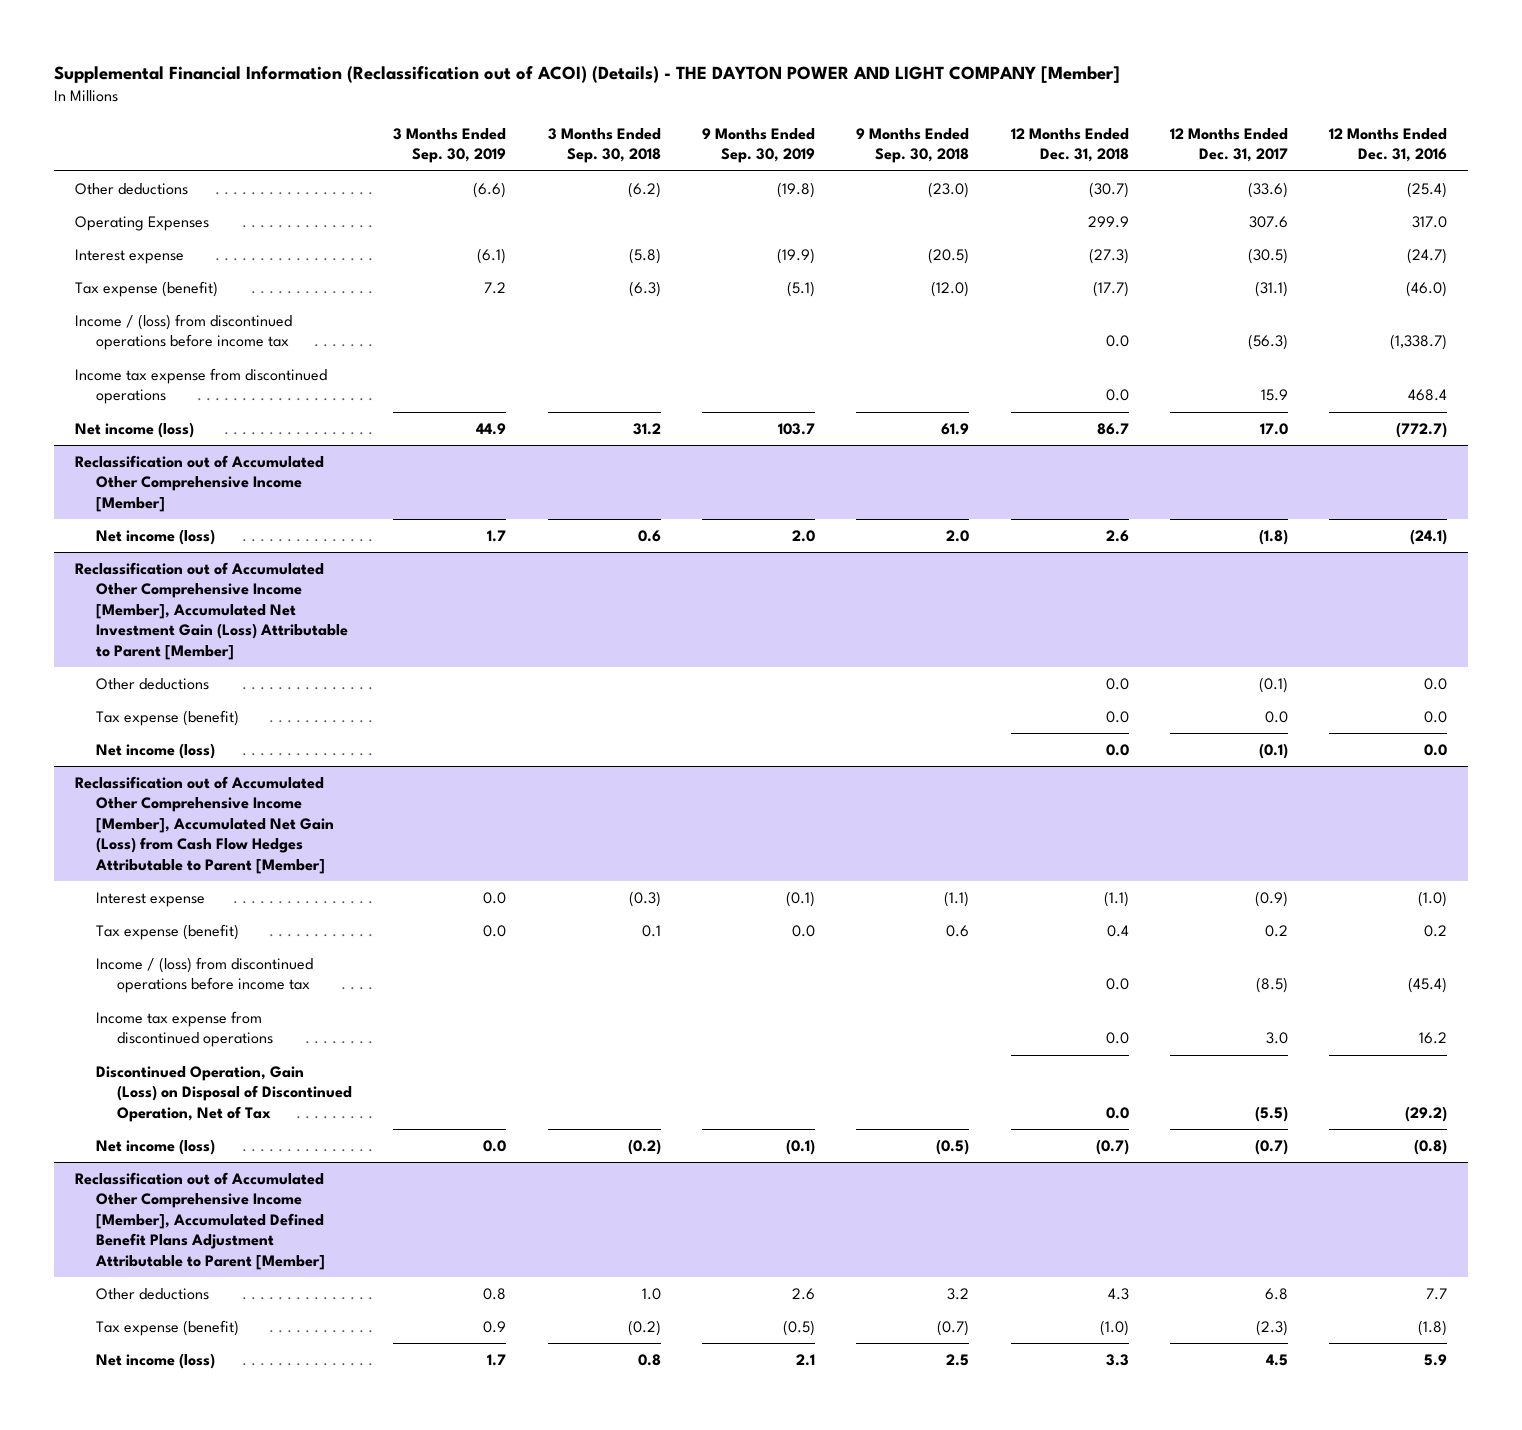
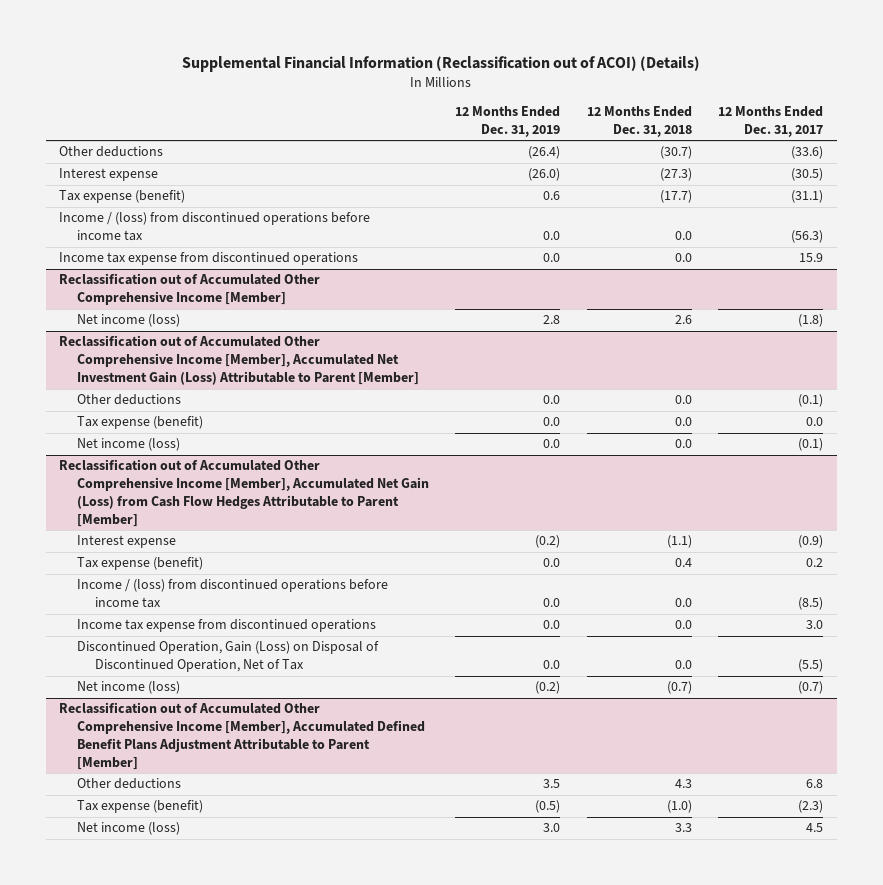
[53,66,1120,84] Supplemental Financial Information (Reclassification out of ACOI) (Details) - THE DAYTON POWER AND LIGHT COMPANY [Member] -> [182,55,701,72] Supplemental Financial Information (Reclassification out of ACOI) (Details)
[393,128,507,164] 3 Months Ended Sep. 30, 2019 -> none
[547,128,661,164] 3 Months Ended Sep. 30, 2018 -> none
[701,128,815,164] 9 Months Ended Sep. 30, 2019 -> none
[856,128,970,164] 9 Months Ended Sep. 30, 2018 -> none
[1329,128,1448,163] 12 Months Ended Dec. 31, 2016 -> none
none -> [455,106,561,137] 12 Months Ended Dec. 31, 2019
[74,215,209,231] Operating Expenses -> none
[74,421,194,438] Net income (loss) -> none

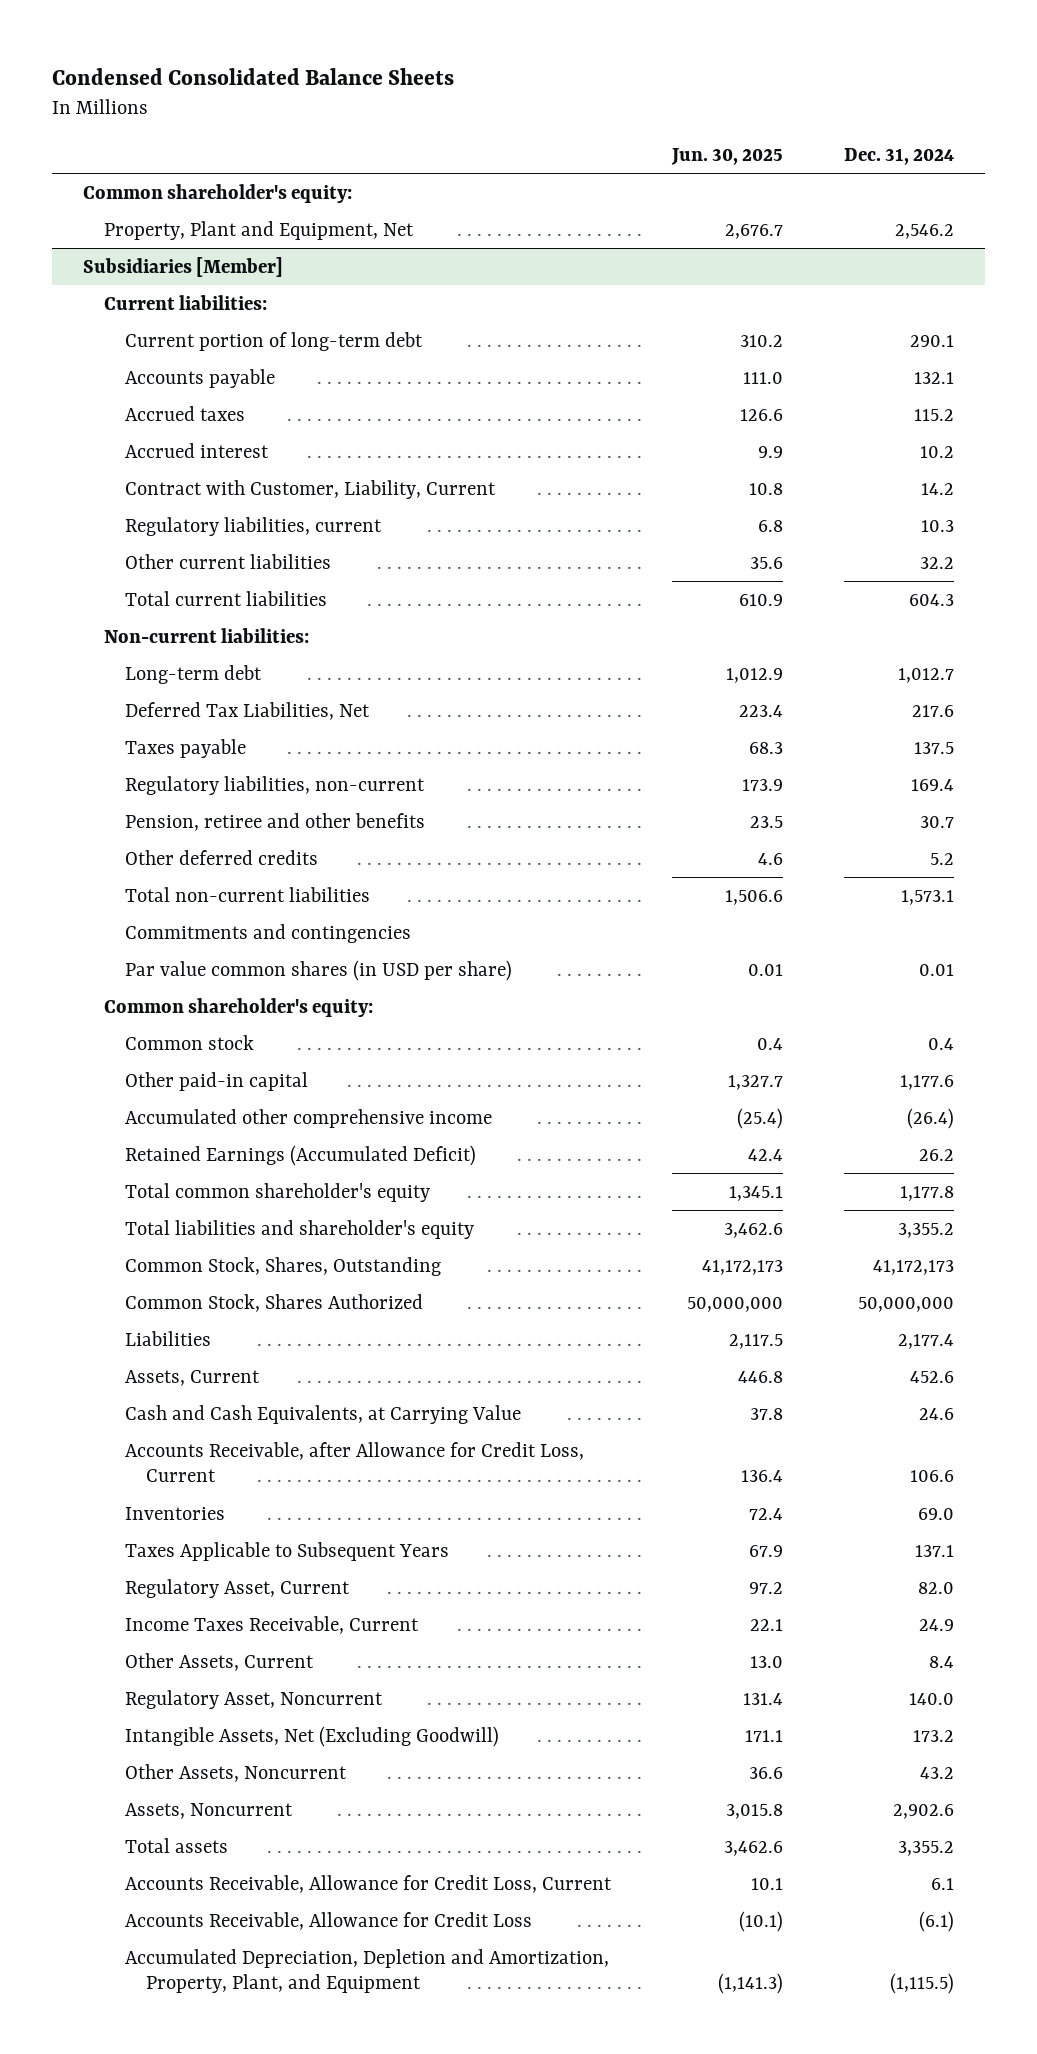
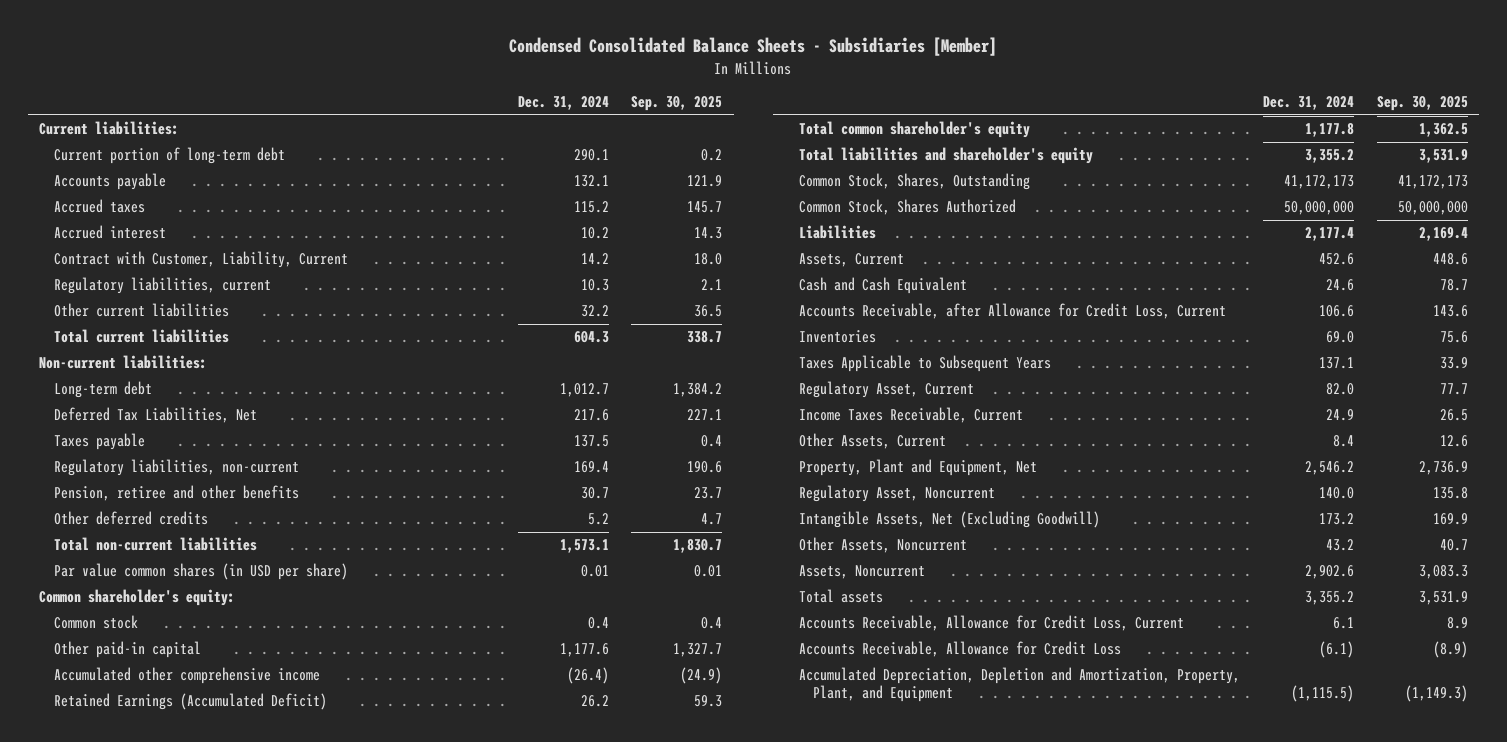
[52,68,455,86] Condensed Consolidated Balance Sheets -> [509,37,998,57] Condensed Consolidated Balance Sheets - Subsidiaries [Member]
[671,147,784,165] Jun. 30, 2025 -> none
none -> [631,96,723,112] Sep. 30, 2025
[82,183,352,203] Common shareholder's equity: -> none
[82,256,283,277] Subsidiaries [Member] -> none
[125,923,412,943] Commitments and contingencies -> none
[125,1404,522,1424] Cash and Cash Equivalents, at Carrying Value -> [798,277,967,295] Cash and Cash Equivalent
[103,220,414,240] Property, Plant and Equipment, Net -> [798,459,1037,477] Property, Plant and Equipment, Net

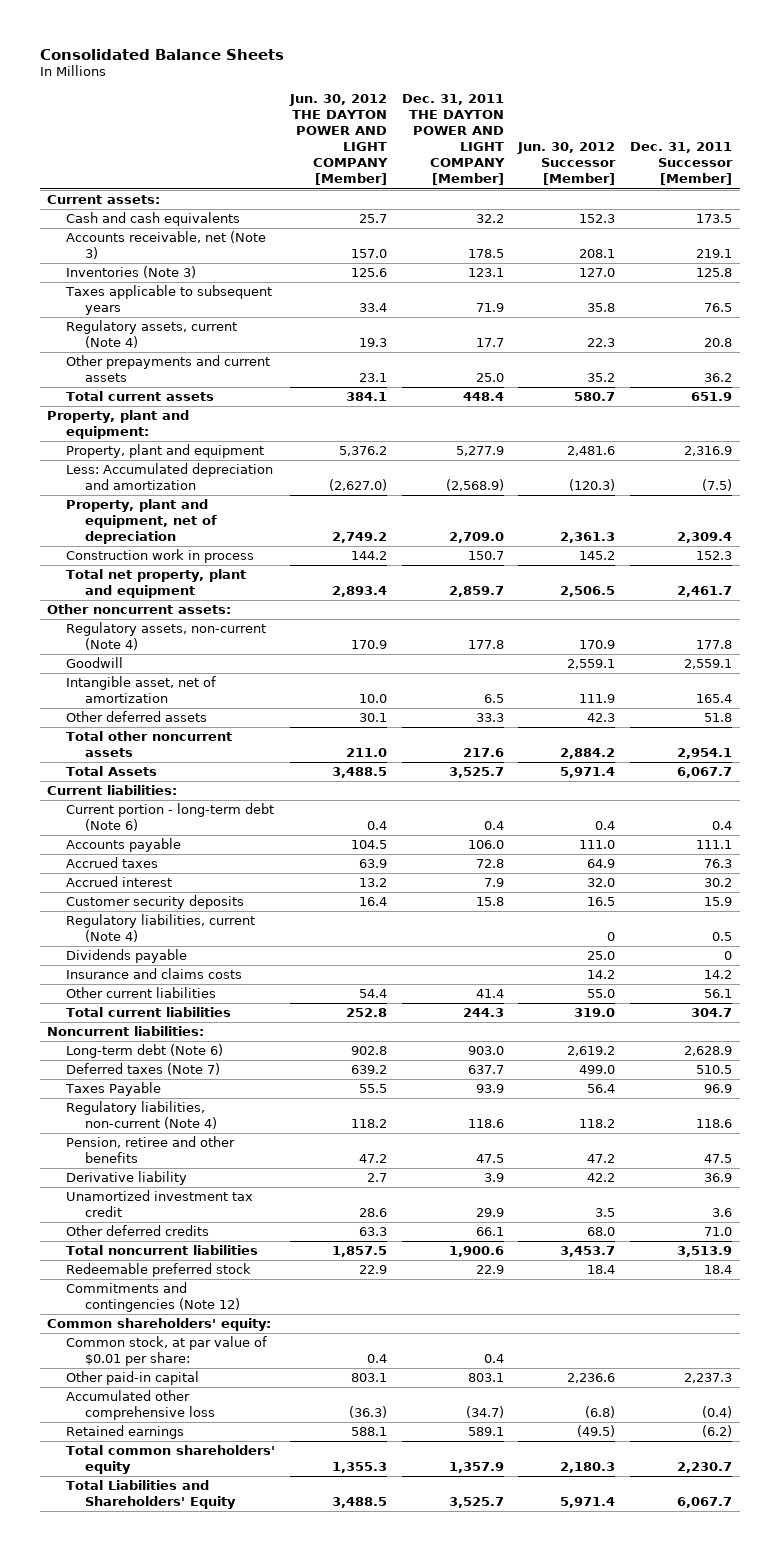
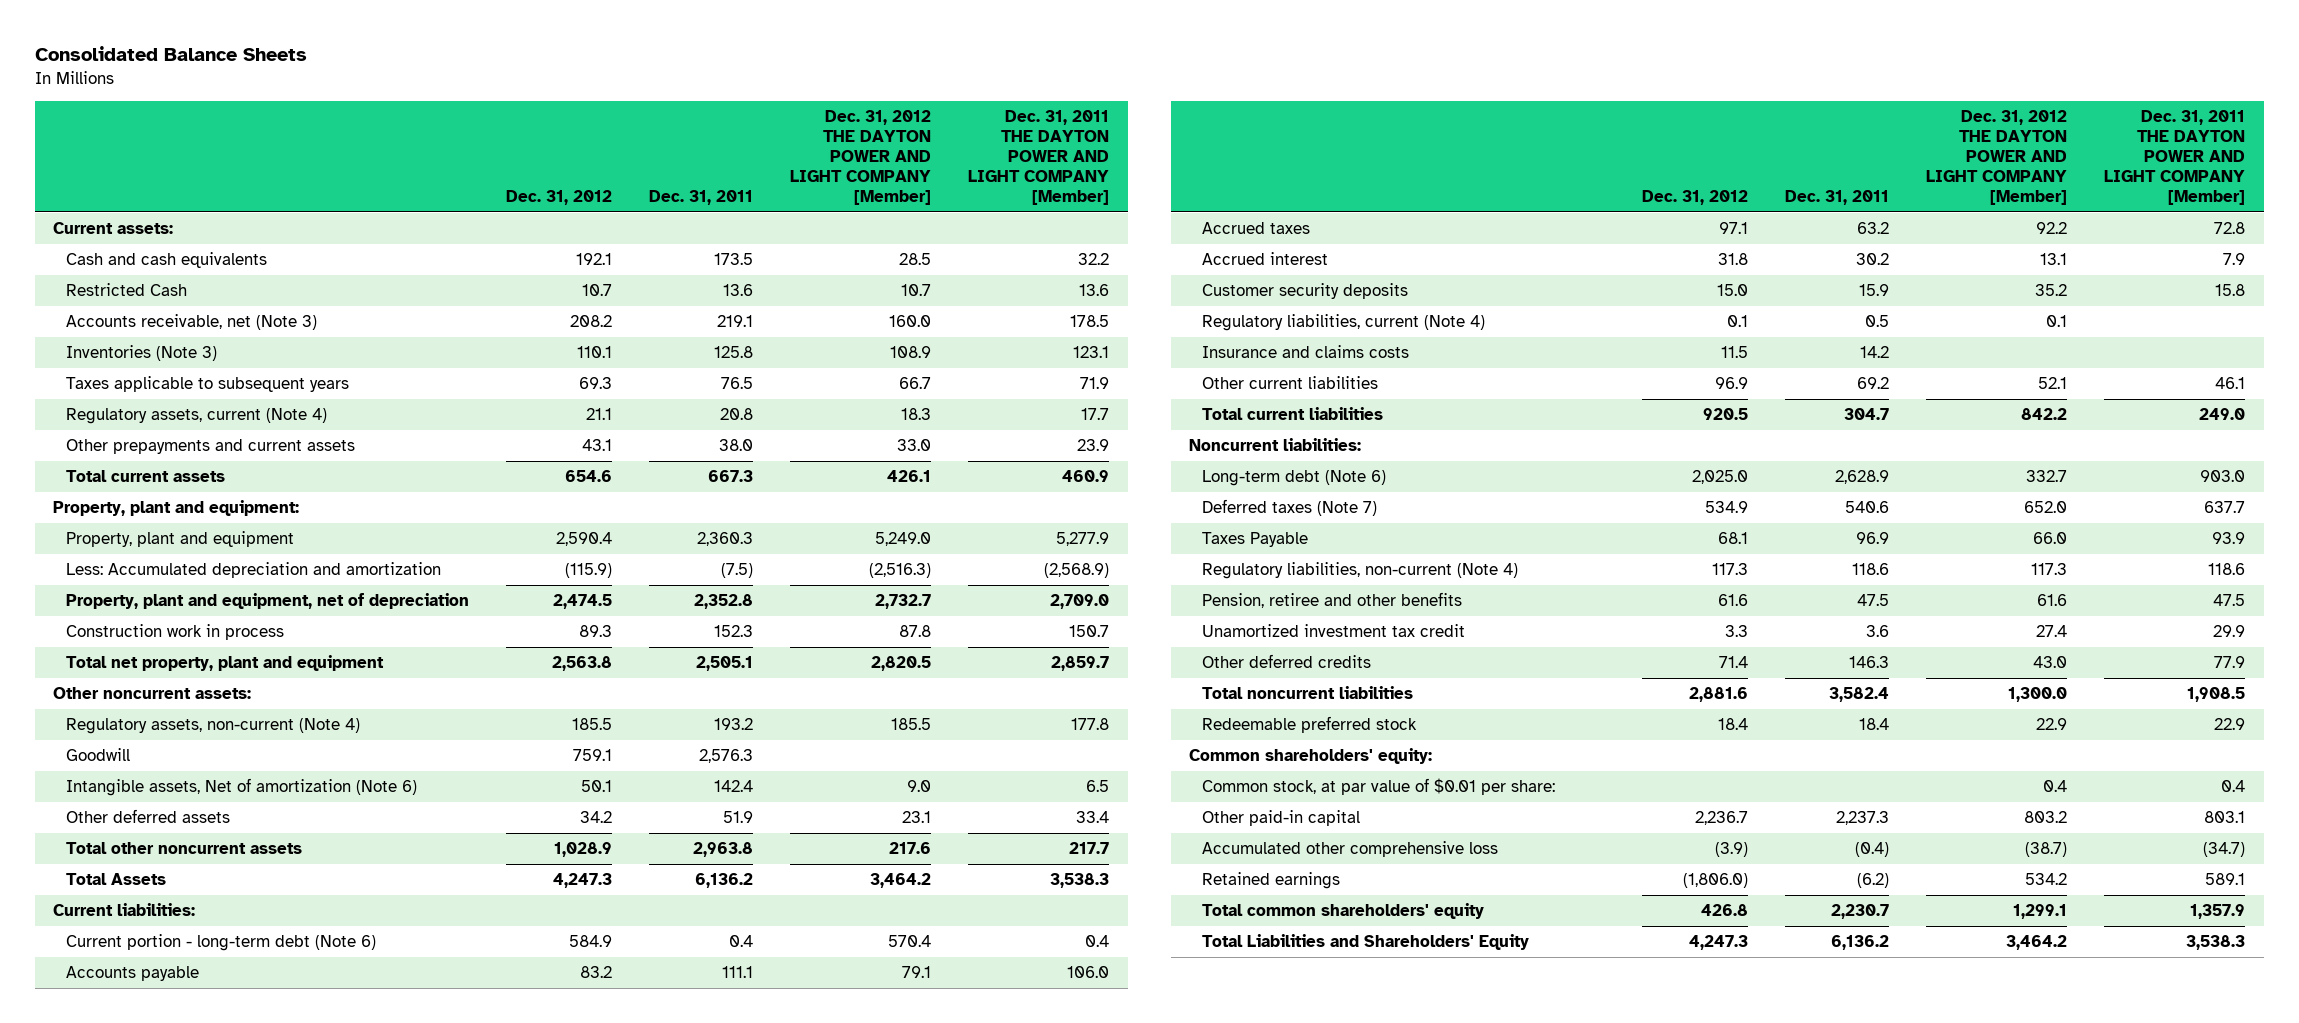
[288,94,388,186] Jun. 30, 2012 THE DAYTON POWER AND LIGHT COMPANY [Member] -> none
[517,142,617,186] Jun. 30, 2012 Successor [Member] -> none
[630,142,734,186] Dec. 31, 2011 Successor [Member] -> none
none -> [506,190,613,206] Dec. 31, 2012
none -> [649,190,754,206] Dec. 31, 2011
none -> [790,110,932,206] Dec. 31, 2012 THE DAYTON POWER AND LIGHT COMPANY [Member]
none -> [66,283,188,297] Restricted Cash
[475,373,504,383] 25.0 -> [1077,439,1110,452] 23.9
[462,392,504,402] 448.4 -> [1062,470,1110,483] 460.9
[66,676,217,704] Intangible asset, net of amortization -> [66,778,418,797] Intangible assets, Net of amortization (Note 6)
[475,713,504,723] 33.3 -> [1076,811,1110,824] 33.4
[462,748,504,758] 217.6 -> [1069,842,1110,855] 217.7
[448,767,504,779] 3,525.7 -> [1050,873,1110,889] 3,538.3
[66,949,188,964] Dividends payable -> none
[475,989,504,999] 41.4 -> [2215,377,2246,390] 46.1
[462,1008,504,1018] 244.3 -> [2199,408,2246,421] 249.0
[66,1171,188,1186] Derivative liability -> none
[475,1227,504,1237] 66.1 -> [2214,656,2246,669] 77.9
[448,1246,504,1258] 1,900.6 -> [2187,687,2246,703] 1,908.5
[66,1282,240,1313] Commitments and contingencies (Note 12) -> none
[448,1497,504,1509] 3,525.7 -> [2186,935,2246,951] 3,538.3

